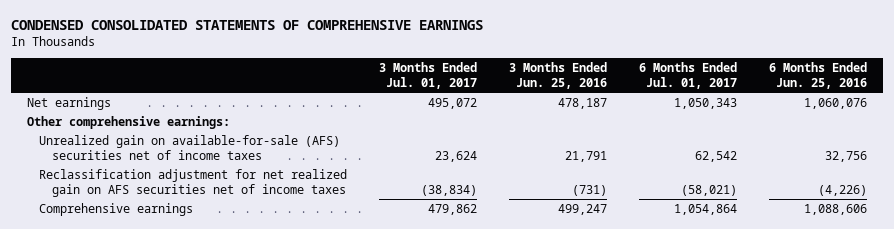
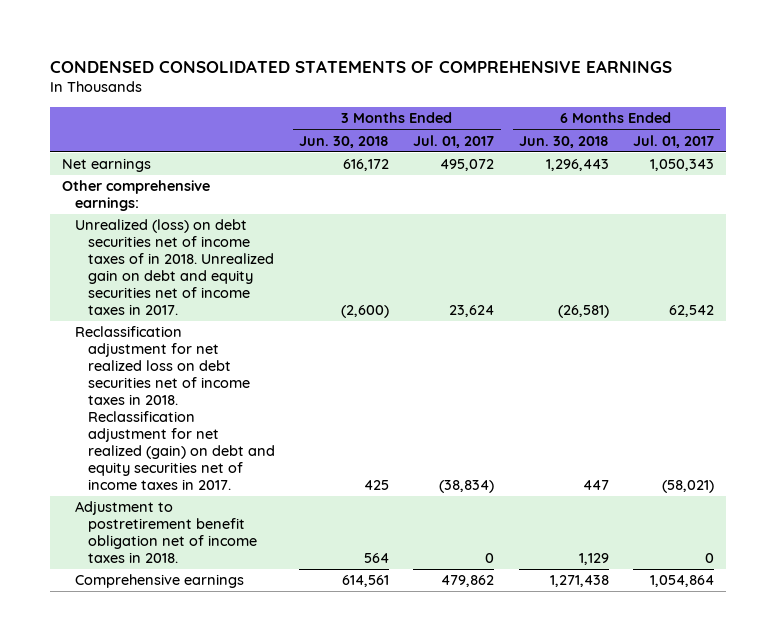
[509,62,608,90] 3 Months Ended Jun. 25, 2016 -> none
[769,62,868,90] 6 Months Ended Jun. 25, 2016 -> none
none -> [299,135,390,148] Jun. 30, 2018
none -> [518,135,609,148] Jun. 30, 2018
[39,134,341,160] Unrealized gain on available-for-sale (AFS) securities net of income taxes -> [75,219,275,316] Unrealized (loss) on debt securities net of income taxes of in 2018. Unrealized gain on debt and equity securities net of income taxes in 2017.
[39,168,348,197] Reclassification adjustment for net realized gain on AFS securities net of income taxes -> [75,326,276,490] Reclassification adjustment for net realized loss on debt securities net of income taxes in 2018. Reclassification adjustment for net realized (gain) on debt and equity securities net of income taxes in 2017.
none -> [75,501,258,564] Adjustment to postretirement benefit obligation net of income taxes in 2018.

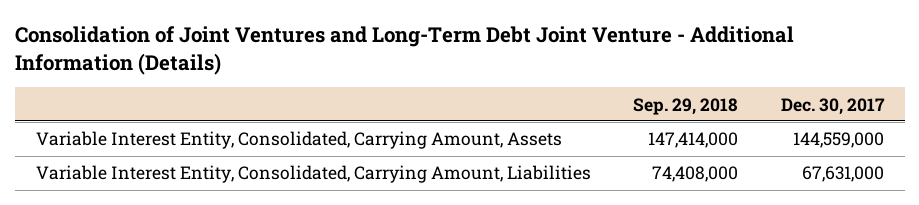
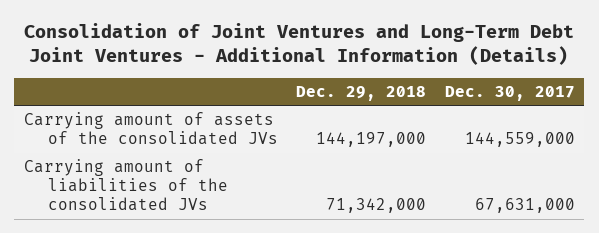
[14,26,794,75] Consolidation of Joint Ventures and Long-Term Debt Joint Venture - Additional Information (Details) -> [24,23,575,66] Consolidation of Joint Ventures and Long-Term Debt Joint Ventures - Additional Information (Details)
[633,97,739,115] Sep. 29, 2018 -> none
none -> [296,85,427,101] Dec. 29, 2018
[35,131,562,150] Variable Interest Entity, Consolidated, Carrying Amount, Assets -> [23,112,278,146] Carrying amount of assets of the consolidated JVs
[35,165,591,184] Variable Interest Entity, Consolidated, Carrying Amount, Liabilities -> [23,159,228,212] Carrying amount of liabilities of the consolidated JVs

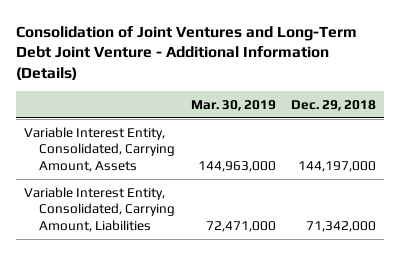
[24,23,575,66] Consolidation of Joint Ventures and Long-Term Debt Joint Ventures - Additional Information (Details) -> [16,25,358,81] Consolidation of Joint Ventures and Long-Term Debt Joint Venture - Additional Information (Details)
[445,85,576,101] Dec. 30, 2017 -> none
none -> [190,99,276,111] Mar. 30, 2019
[23,112,278,146] Carrying amount of assets of the consolidated JVs -> [23,126,176,172] Variable Interest Entity, Consolidated, Carrying Amount, Assets
[23,159,228,212] Carrying amount of liabilities of the consolidated JVs -> [23,186,176,232] Variable Interest Entity, Consolidated, Carrying Amount, Liabilities

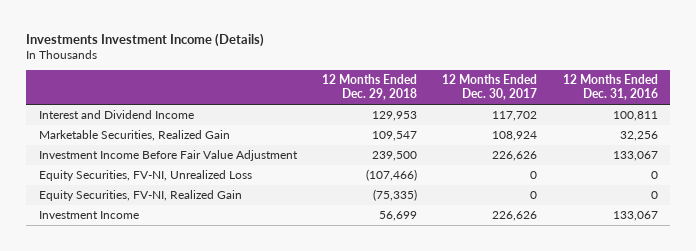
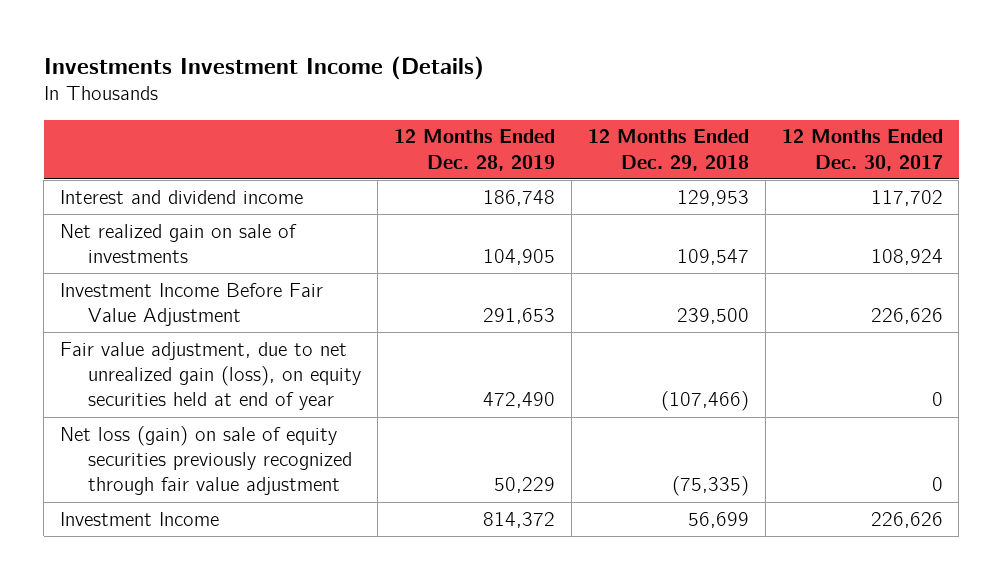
[562,74,658,101] 12 Months Ended Dec. 31, 2016 -> none
none -> [393,129,555,171] 12 Months Ended Dec. 28, 2019
[38,109,194,119] Interest and Dividend Income -> [60,189,304,204] Interest and dividend income
[38,129,230,141] Marketable Securities, Realized Gain -> [60,223,298,263] Net realized gain on sale of investments
[38,169,252,181] Equity Securities, FV-NI, Unrealized Loss -> [60,341,361,411] Fair value adjustment, due to net unrealized gain (loss), on equity securities held at end of year
[38,189,242,201] Equity Securities, FV-NI, Realized Gain -> [60,425,352,496] Net loss (gain) on sale of equity securities previously recognized through fair value adjustment

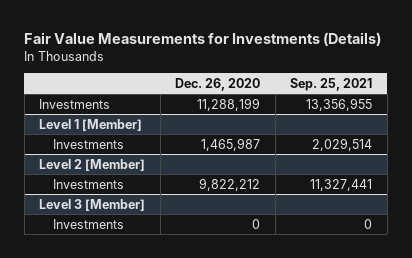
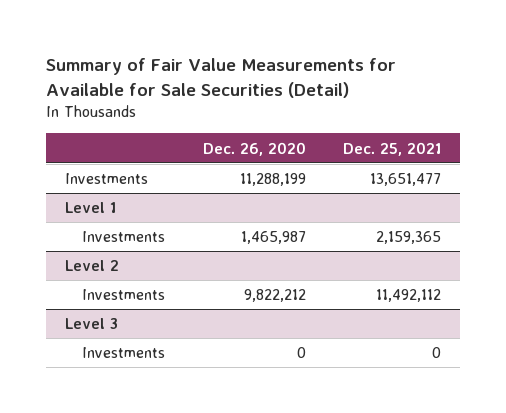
[24,31,382,46] Fair Value Measurements for Investments (Details) -> [45,57,396,98] Summary of Fair Value Measurements for Available for Sale Securities (Detail)
[290,77,373,91] Sep. 25, 2021 -> none
none -> [342,141,441,156] Dec. 25, 2021
[39,118,143,131] Level 1 [Member] -> [64,202,116,214] Level 1
[39,158,146,171] Level 2 [Member] -> [64,260,119,272] Level 2
[39,198,146,211] Level 3 [Member] -> [64,318,118,330] Level 3

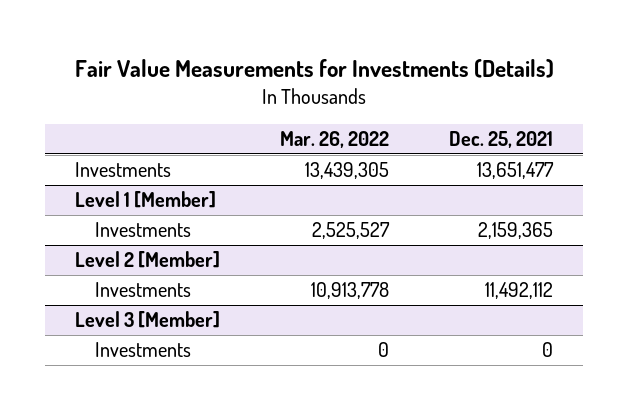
[45,57,396,98] Summary of Fair Value Measurements for Available for Sale Securities (Detail) -> [74,58,554,78] Fair Value Measurements for Investments (Details)
[202,141,306,156] Dec. 26, 2020 -> none
none -> [279,131,389,149] Mar. 26, 2022
[64,202,116,214] Level 1 -> [75,191,217,209] Level 1 [Member]
[64,260,119,272] Level 2 -> [75,251,221,269] Level 2 [Member]
[64,318,118,330] Level 3 -> [75,311,221,329] Level 3 [Member]

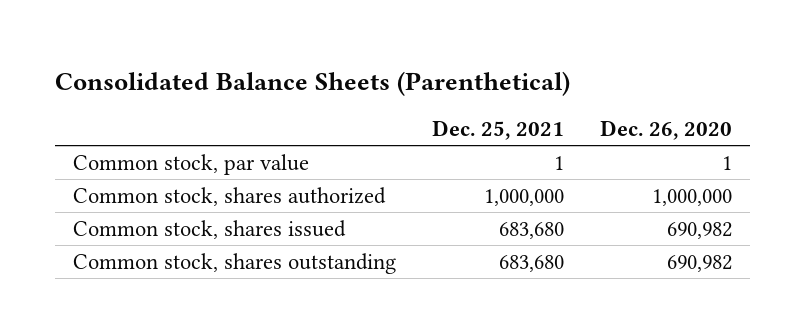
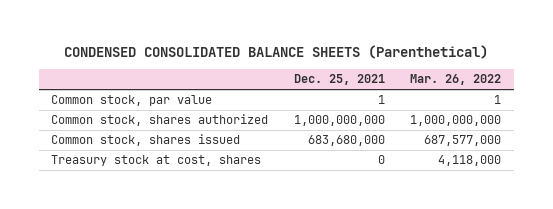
[54,70,570,96] Consolidated Balance Sheets (Parenthetical) -> [64,45,489,60] CONDENSED CONSOLIDATED BALANCE SHEETS (Parenthetical)
[599,119,732,140] Dec. 26, 2020 -> none
none -> [410,74,502,86] Mar. 26, 2022
[72,252,396,274] Common stock, shares outstanding -> none
[483,188,564,206] 1,000,000 -> [293,115,385,127] 1,000,000,000
[498,221,564,239] 683,680 -> [307,135,385,147] 683,680,000
none -> [51,155,262,167] Treasury stock at cost, shares

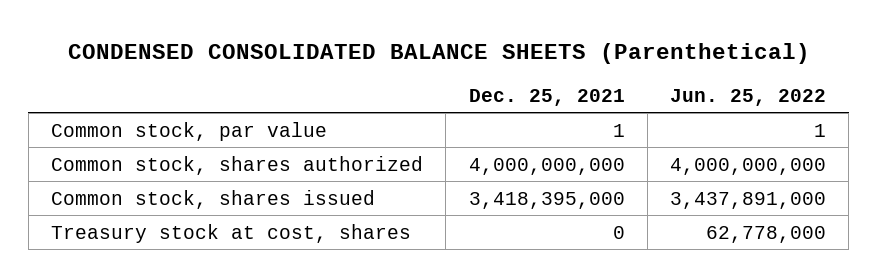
[410,74,502,86] Mar. 26, 2022 -> none
none -> [670,88,827,106] Jun. 25, 2022
[293,115,385,127] 1,000,000,000 -> [468,157,625,175] 4,000,000,000
[307,135,385,147] 683,680,000 -> [468,191,625,209] 3,418,395,000

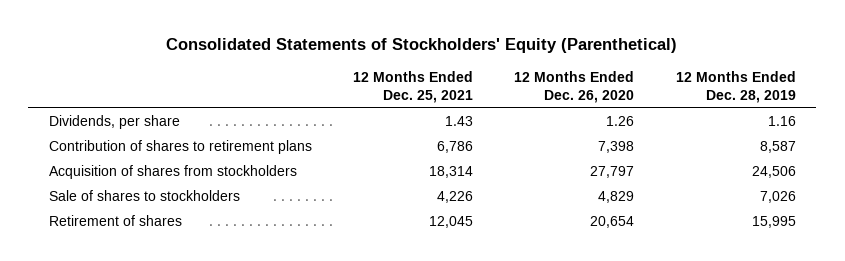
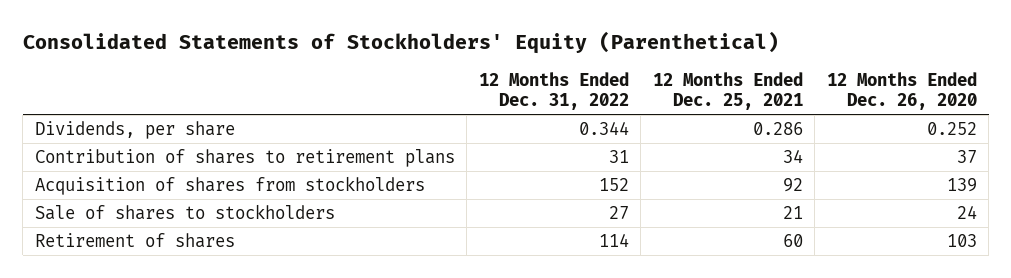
[675,71,796,103] 12 Months Ended Dec. 28, 2019 -> none
none -> [478,71,629,111] 12 Months Ended Dec. 31, 2022
[445,115,474,126] 1.43 -> [752,121,803,135] 0.286
[606,115,635,126] 1.26 -> [926,121,977,135] 0.252
[437,140,474,153] 6,786 -> [782,148,803,163] 34
[598,140,635,153] 7,398 -> [956,149,977,163] 37
[429,165,474,178] 18,314 -> [782,177,803,192] 92
[590,165,635,178] 27,797 -> [946,177,977,192] 139
[437,190,474,203] 4,226 -> [782,205,803,219] 21
[598,190,635,203] 4,829 -> [956,204,977,219] 24
[429,215,474,228] 12,045 -> [782,233,803,247] 60
[590,215,635,228] 20,654 -> [946,233,977,247] 103

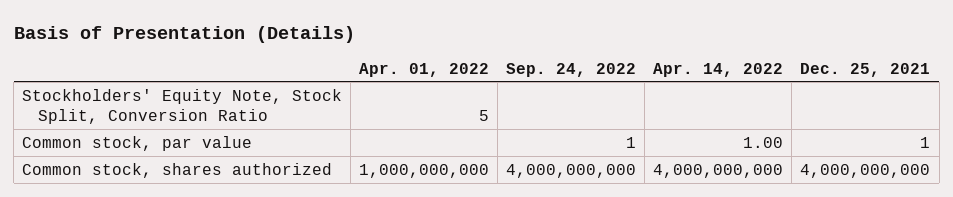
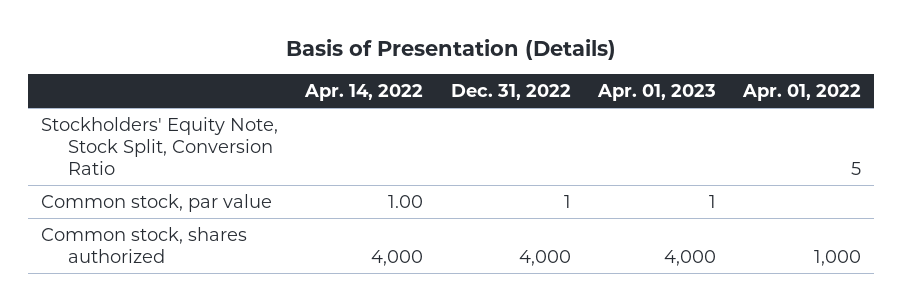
[506,62,637,77] Sep. 24, 2022 -> none
[800,62,931,77] Dec. 25, 2021 -> none
none -> [450,84,571,101] Dec. 31, 2022
none -> [596,84,716,102] Apr. 01, 2023
[359,163,490,178] 1,000,000,000 -> [813,250,861,267] 1,000
[653,163,784,178] 4,000,000,000 -> [371,250,424,267] 4,000

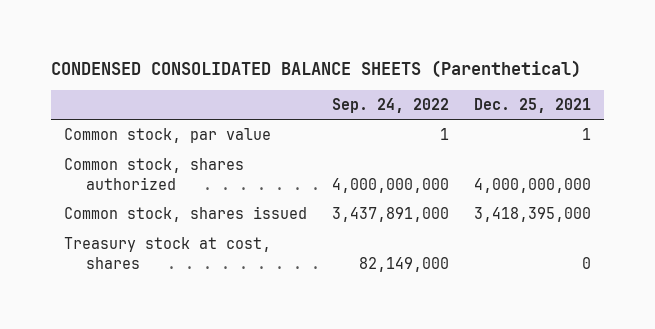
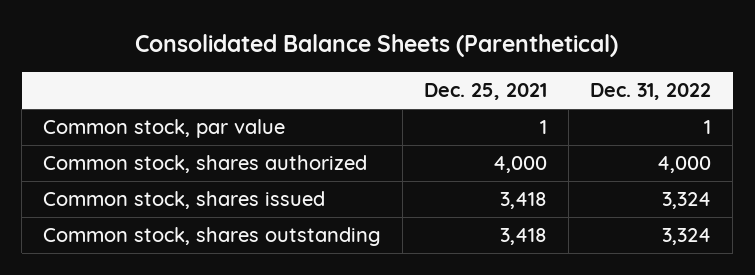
[51,59,582,78] CONDENSED CONSOLIDATED BALANCE SHEETS (Parenthetical) -> [135,34,619,58] Consolidated Balance Sheets (Parenthetical)
[332,97,450,113] Sep. 24, 2022 -> none
none -> [590,83,712,101] Dec. 31, 2022
[63,237,271,269] Treasury stock at cost, shares -> none
[474,177,592,193] 4,000,000,000 -> [493,155,548,173] 4,000
[474,207,592,223] 3,418,395,000 -> [500,191,548,209] 3,418
none -> [43,226,382,246] Common stock, shares outstanding

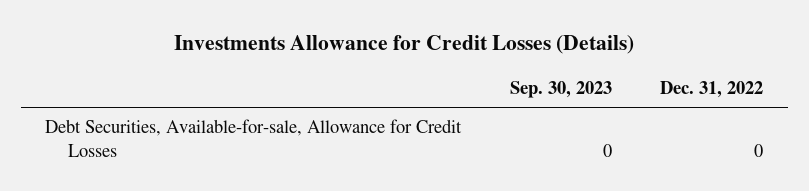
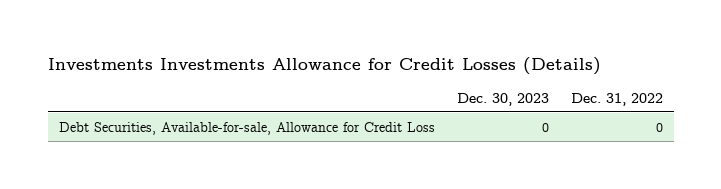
[174,35,635,55] Investments Allowance for Credit Losses (Details) -> [47,56,601,75] Investments Investments Allowance for Credit Losses (Details)
[509,81,612,99] Sep. 30, 2023 -> none
none -> [456,92,549,106] Dec. 30, 2023
[45,119,463,158] Debt Securities, Available-for-sale, Allowance for Credit Losses -> [58,121,435,135] Debt Securities, Available-for-sale, Allowance for Credit Loss

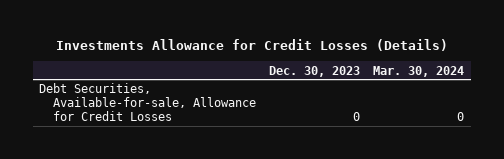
[47,56,601,75] Investments Investments Allowance for Credit Losses (Details) -> [55,39,448,52] Investments Allowance for Credit Losses (Details)
[570,92,663,106] Dec. 31, 2022 -> none
none -> [373,65,465,77] Mar. 30, 2024
[58,121,435,135] Debt Securities, Available-for-sale, Allowance for Credit Loss -> [39,83,256,122] Debt Securities, Available-for-sale, Allowance for Credit Losses

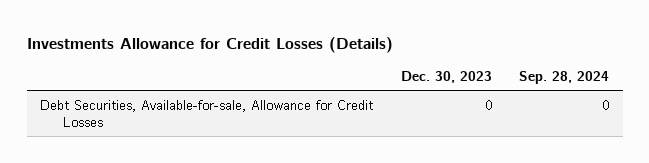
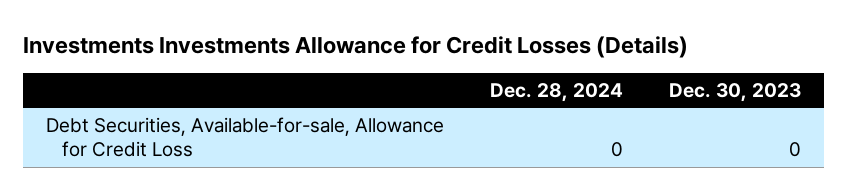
[26,36,393,53] Investments Allowance for Credit Losses (Details) -> [22,35,688,58] Investments Investments Allowance for Credit Losses (Details)
[518,71,609,85] Sep. 28, 2024 -> none
none -> [489,82,623,102] Dec. 28, 2024
[40,99,374,128] Debt Securities, Available-for-sale, Allowance for Credit Losses -> [45,117,444,158] Debt Securities, Available-for-sale, Allowance for Credit Loss

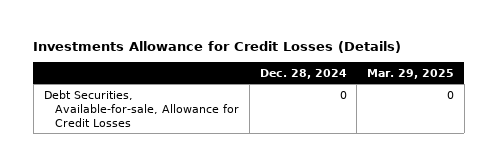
[22,35,688,58] Investments Investments Allowance for Credit Losses (Details) -> [33,40,402,53] Investments Allowance for Credit Losses (Details)
[669,82,802,102] Dec. 30, 2023 -> none
none -> [366,68,454,79] Mar. 29, 2025
[45,117,444,158] Debt Securities, Available-for-sale, Allowance for Credit Loss -> [43,89,240,127] Debt Securities, Available-for-sale, Allowance for Credit Losses

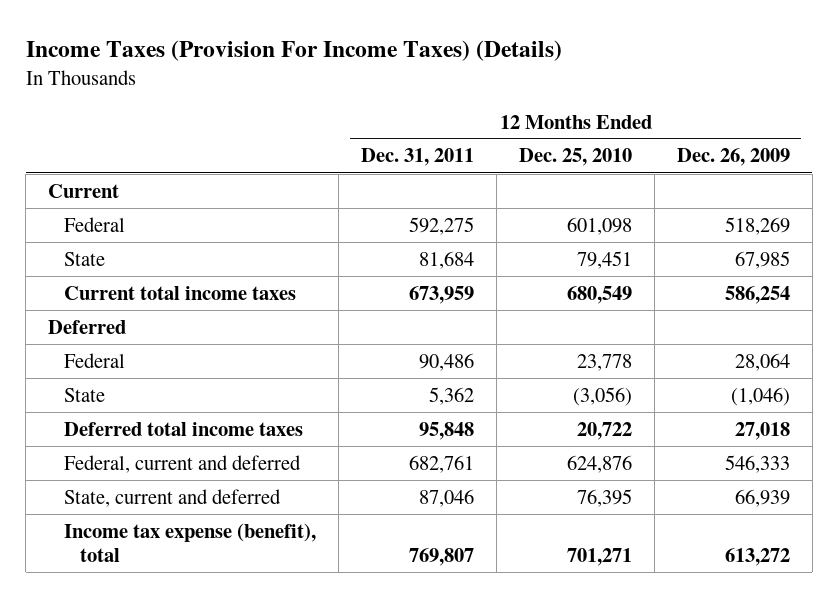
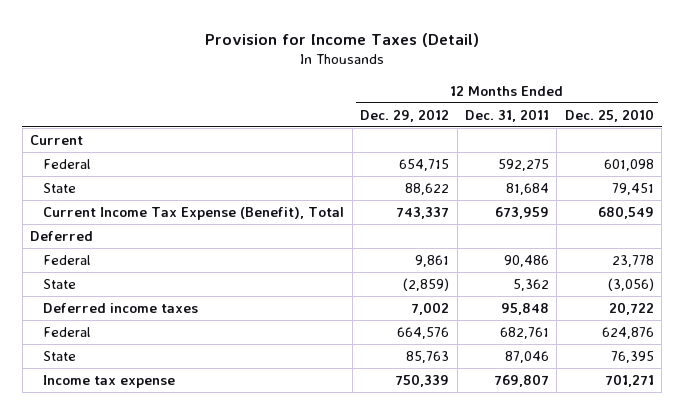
[25,40,562,62] Income Taxes (Provision For Income Taxes) (Details) -> [205,32,480,47] Provision for Income Taxes (Detail)
[676,148,790,167] Dec. 26, 2009 -> none
none -> [360,108,450,122] Dec. 29, 2012
[64,285,297,300] Current total income taxes -> [43,206,345,220] Current Income Tax Expense (Benefit), Total
[64,421,304,436] Deferred total income taxes -> [43,302,199,313] Deferred income taxes
[64,454,302,473] Federal, current and deferred -> [43,326,92,337] Federal
[64,488,282,507] State, current and deferred -> [43,350,77,361] State
[64,522,317,563] Income tax expense (benefit), total -> [43,374,176,388] Income tax expense

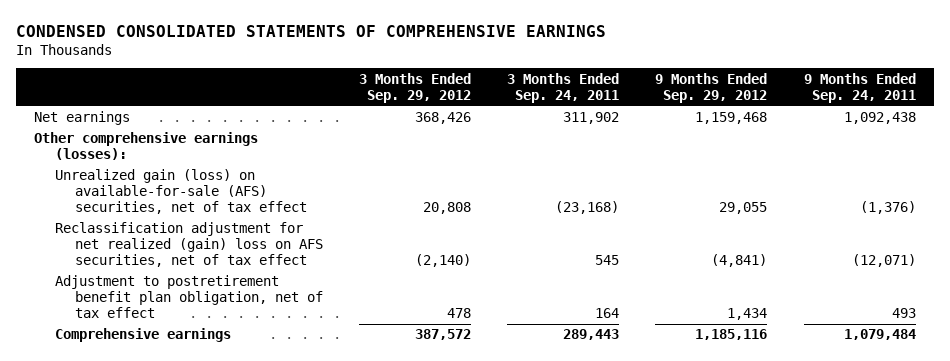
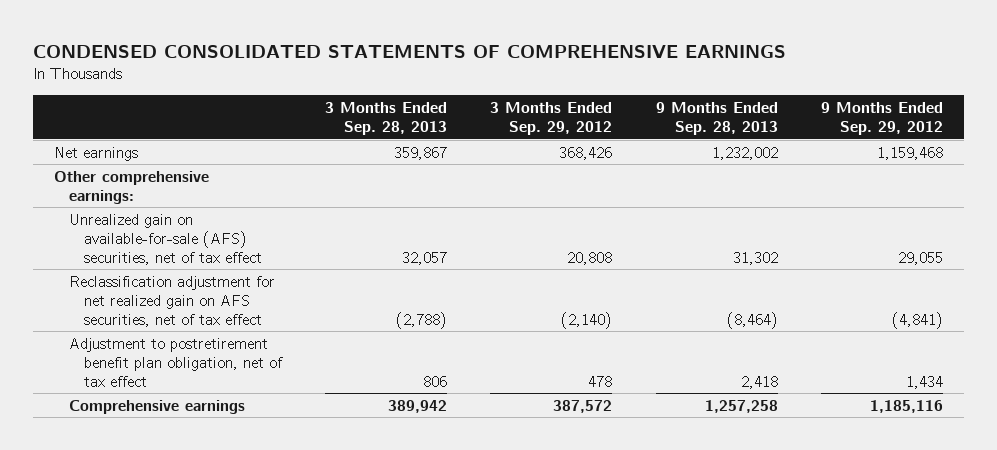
[507,72,620,103] 3 Months Ended Sep. 24, 2011 -> none
[803,72,916,103] 9 Months Ended Sep. 24, 2011 -> none
none -> [325,102,448,135] 3 Months Ended Sep. 28, 2013
none -> [655,102,778,135] 9 Months Ended Sep. 28, 2013
[34,132,259,161] Other comprehensive earnings (losses): -> [54,170,210,204] Other comprehensive earnings:
[54,169,307,215] Unrealized gain (loss) on available-for-sale (AFS) securities, net of tax effect -> [69,213,262,265] Unrealized gain on available-for-sale (AFS) securities, net of tax effect
[54,222,323,268] Reclassification adjustment for net realized (gain) loss on AFS securities, net of tax effect -> [69,275,276,327] Reclassification adjustment for net realized gain on AFS securities, net of tax effect

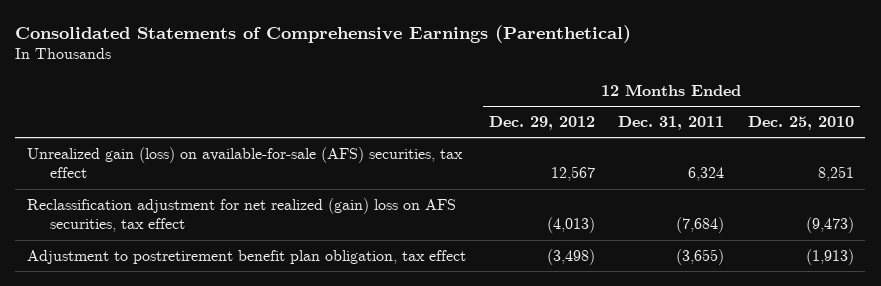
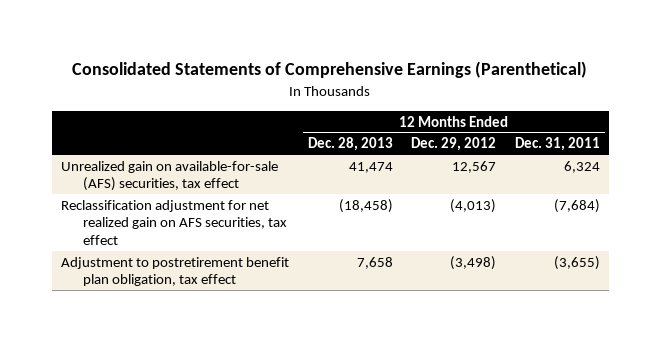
[747,116,854,131] Dec. 25, 2010 -> none
none -> [307,137,393,152] Dec. 28, 2013
[26,146,463,179] Unrealized gain (loss) on available-for-sale (AFS) securities, tax effect -> [60,160,278,192] Unrealized gain on available-for-sale (AFS) securities, tax effect
[26,197,456,233] Reclassification adjustment for net realized (gain) loss on AFS securities, tax effect -> [60,199,288,246] Reclassification adjustment for net realized gain on AFS securities, tax effect

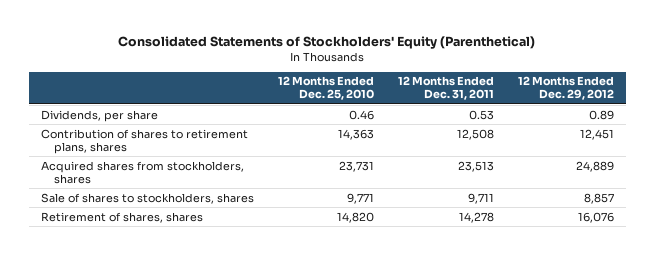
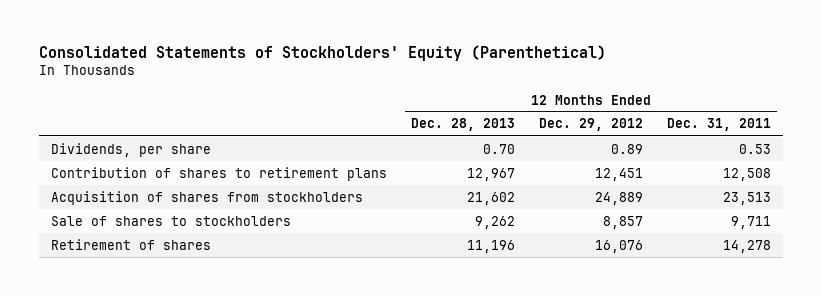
[277,76,374,101] 12 Months Ended Dec. 25, 2010 -> none
none -> [410,118,515,132] Dec. 28, 2013
[40,128,248,154] Contribution of shares to retirement plans, shares -> [50,166,387,181] Contribution of shares to retirement plans
[40,160,244,184] Acquired shares from stockholders, shares -> [50,190,363,205] Acquisition of shares from stockholders
[40,192,254,204] Sale of shares to stockholders, shares -> [50,215,291,226] Sale of shares to stockholders
[40,211,203,223] Retirement of shares, shares -> [50,238,211,250] Retirement of shares

